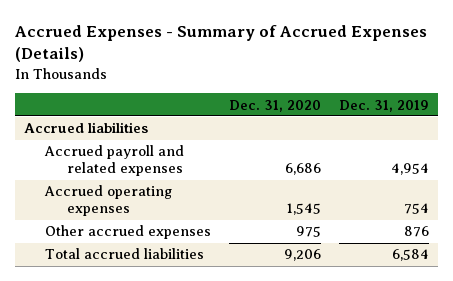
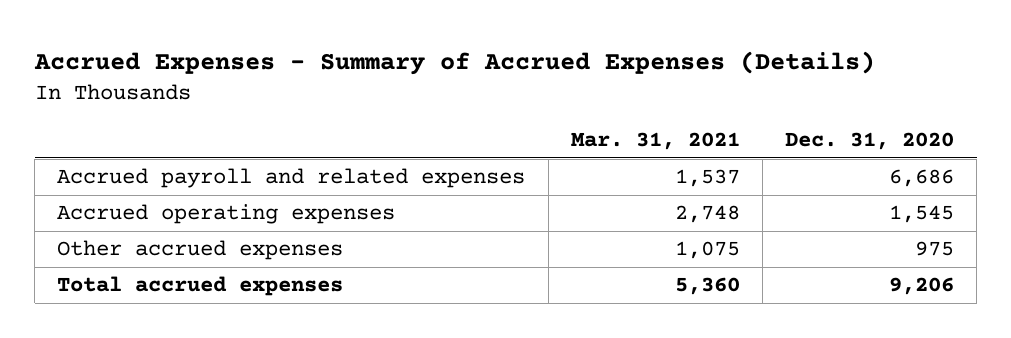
[339,99,430,112] Dec. 31, 2019 -> none
none -> [570,132,740,151] Mar. 31, 2021
[23,122,148,134] Accrued liabilities -> none
[45,248,205,260] Total accrued liabilities -> [57,276,344,297] Total accrued expenses

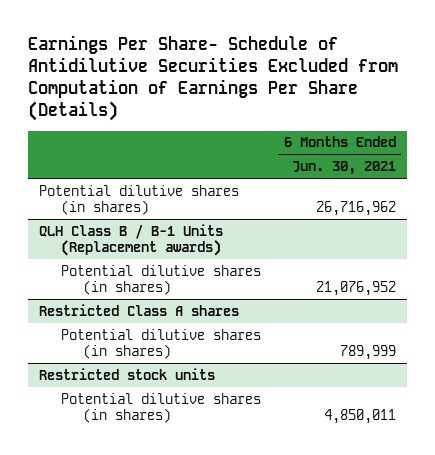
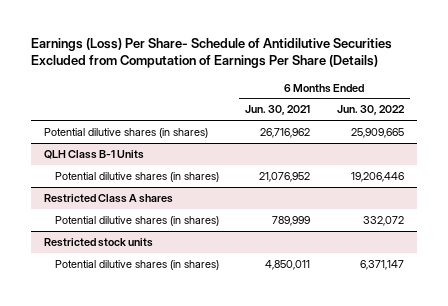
[28,35,399,122] Earnings Per Share- Schedule of Antidilutive Securities Excluded from Computation of Earnings Per Share (Details) -> [30,38,392,69] Earnings (Loss) Per Share- Schedule of Antidilutive Securities Excluded from Computation of Earnings Per Share (Details)
none -> [336,105,405,116] Jun. 30, 2022
[39,223,224,257] QLH Class B / B-1 Units (Replacement awards) -> [44,149,145,159] QLH Class B-1 Units

